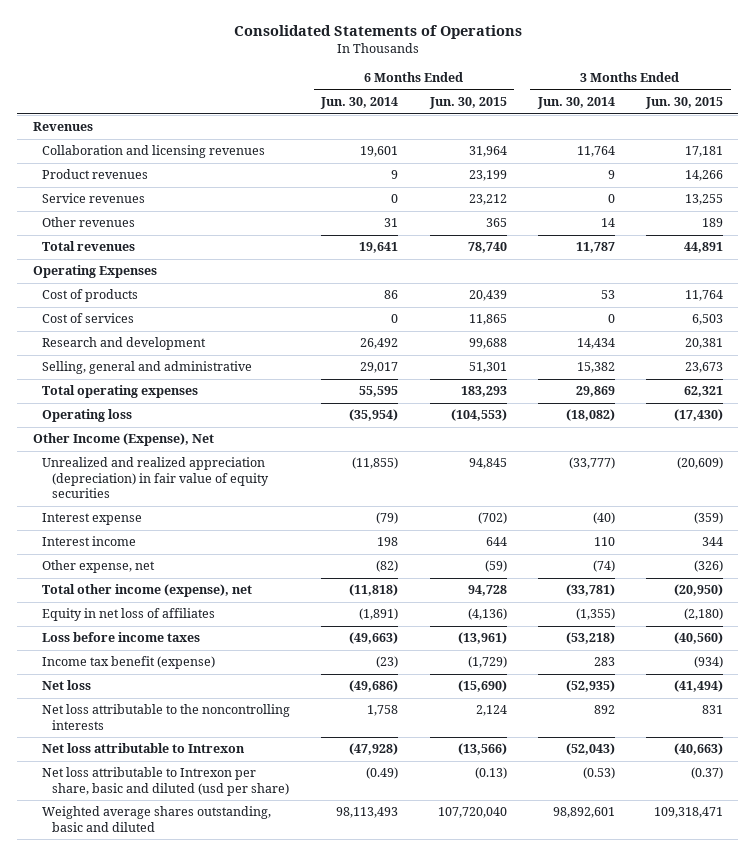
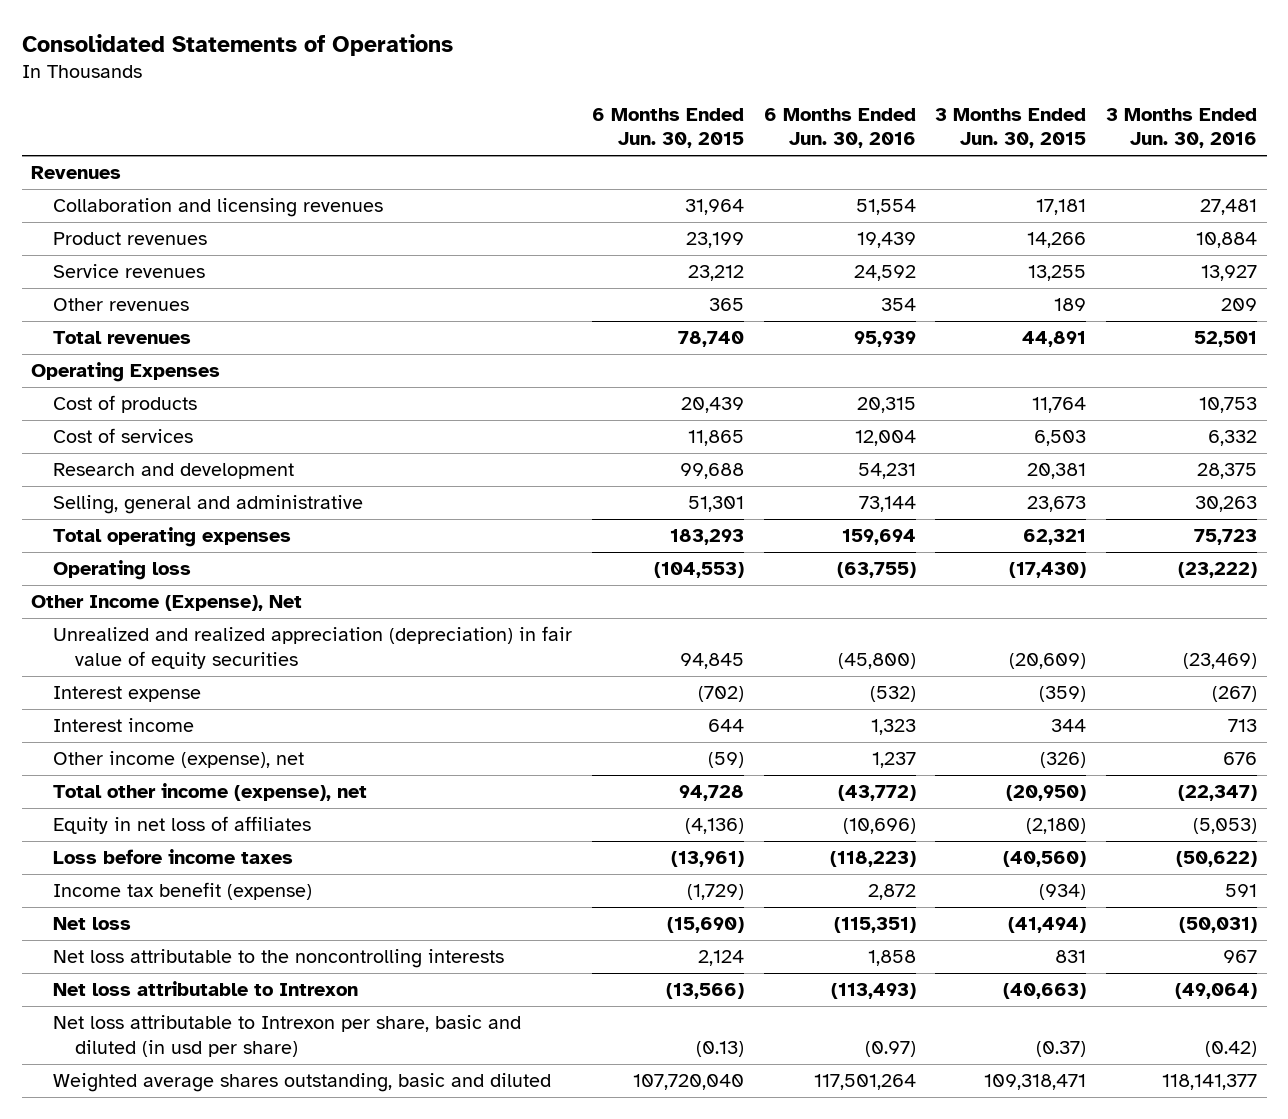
[320,97,399,110] Jun. 30, 2014 -> none
[536,97,615,110] Jun. 30, 2014 -> none
none -> [763,107,916,149] 6 Months Ended Jun. 30, 2016
none -> [1105,107,1257,149] 3 Months Ended Jun. 30, 2016
[42,560,156,574] Other expense, net -> [53,751,305,769] Other income (expense), net
[42,767,290,796] Net loss attributable to Intrexon per share, basic and diluted (usd per share) -> [53,1015,522,1057] Net loss attributable to Intrexon per share, basic and diluted (in usd per share)

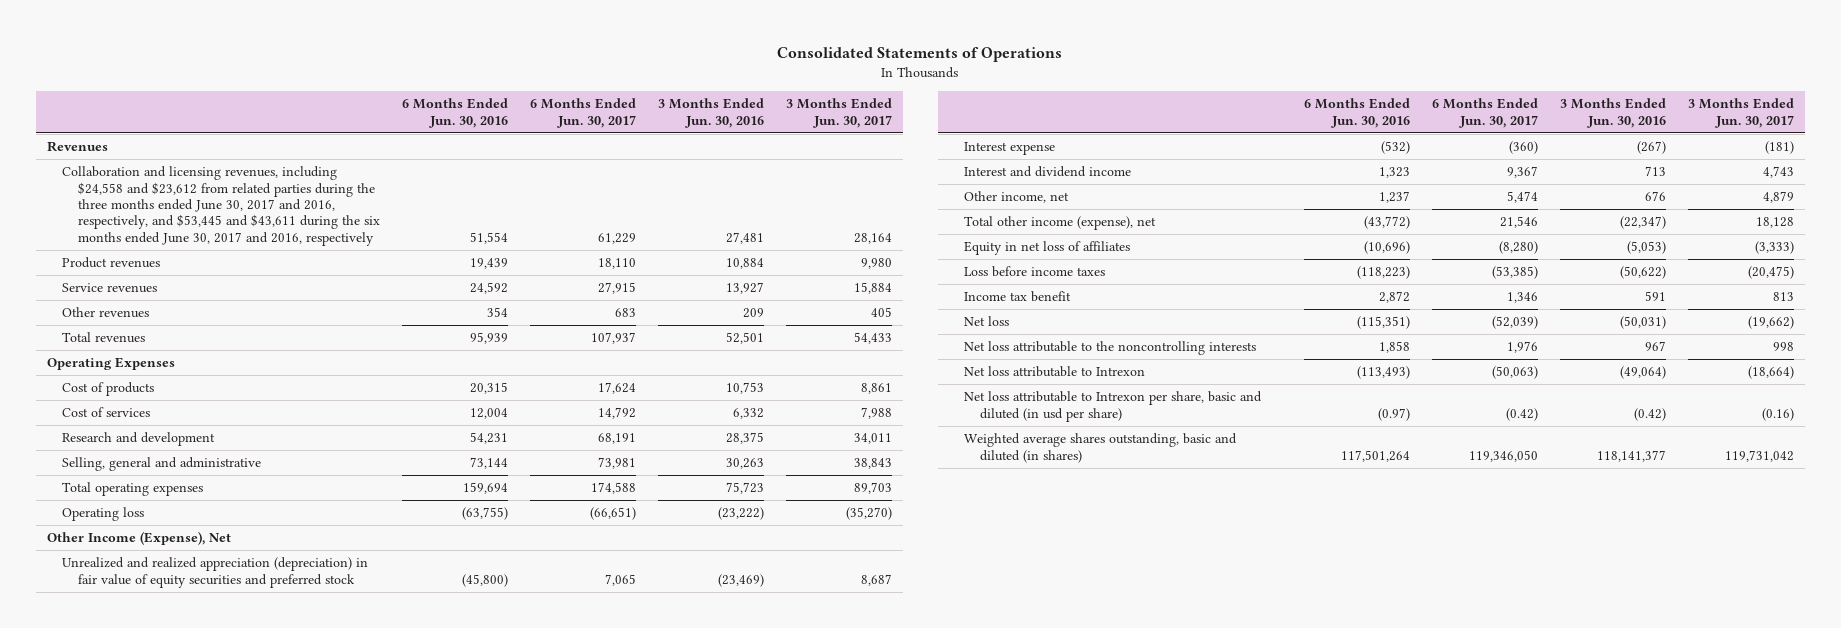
[591,107,744,149] 6 Months Ended Jun. 30, 2015 -> none
[935,107,1087,149] 3 Months Ended Jun. 30, 2015 -> none
none -> [529,98,636,128] 6 Months Ended Jun. 30, 2017
none -> [785,98,892,128] 3 Months Ended Jun. 30, 2017
[53,198,384,218] Collaboration and licensing revenues -> [62,166,380,246] Collaboration and licensing revenues, including $24,558 and $23,612 from related parties during the three months ended June 30, 2017 and 2016, respectively, and $53,445 and $43,611 during the six months ended June 30, 2017 and 2016, respectively
[53,626,573,669] Unrealized and realized appreciation (depreciation) in fair value of equity securities -> [62,557,369,588] Unrealized and realized appreciation (depreciation) in fair value of equity securities and preferred stock
[53,718,195,733] Interest income -> [964,166,1132,178] Interest and dividend income
[53,751,305,769] Other income (expense), net -> [964,191,1070,204] Other income, net
[53,882,313,901] Income tax benefit (expense) -> [964,291,1072,303] Income tax benefit
[53,1073,552,1093] Weighted average shares outstanding, basic and diluted -> [964,433,1238,463] Weighted average shares outstanding, basic and diluted (in shares)

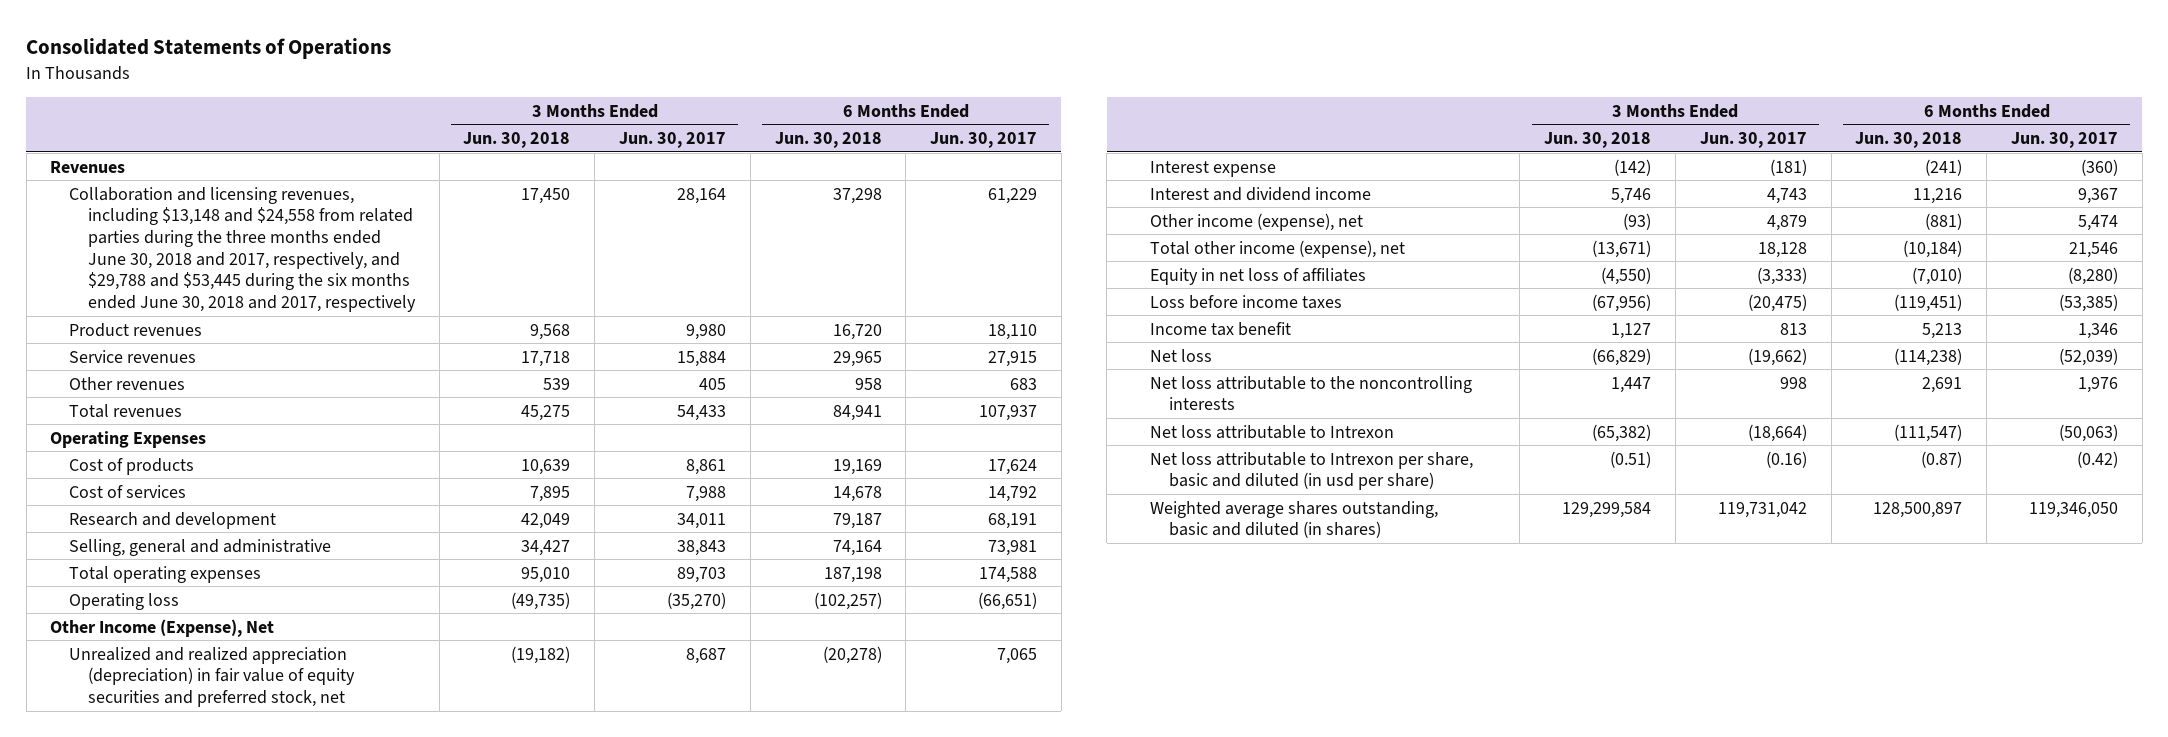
[401,98,508,128] 6 Months Ended Jun. 30, 2016 -> none
[657,98,764,128] 3 Months Ended Jun. 30, 2016 -> none
none -> [463,132,571,149] Jun. 30, 2018
none -> [774,132,882,149] Jun. 30, 2018
[62,166,380,246] Collaboration and licensing revenues, including $24,558 and $23,612 from related parties during the three months ended June 30, 2017 and 2016, respectively, and $53,445 and $43,611 during the six months ended June 30, 2017 and 2016, respectively -> [69,186,416,312] Collaboration and licensing revenues, including $13,148 and $24,558 from related parties during the three months ended June 30, 2018 and 2017, respectively, and $29,788 and $53,445 during the six months ended June 30, 2018 and 2017, respectively
[62,557,369,588] Unrealized and realized appreciation (depreciation) in fair value of equity securities and preferred stock -> [69,646,355,707] Unrealized and realized appreciation (depreciation) in fair value of equity securities and preferred stock, net
[964,191,1070,204] Other income, net -> [1149,212,1363,231] Other income (expense), net

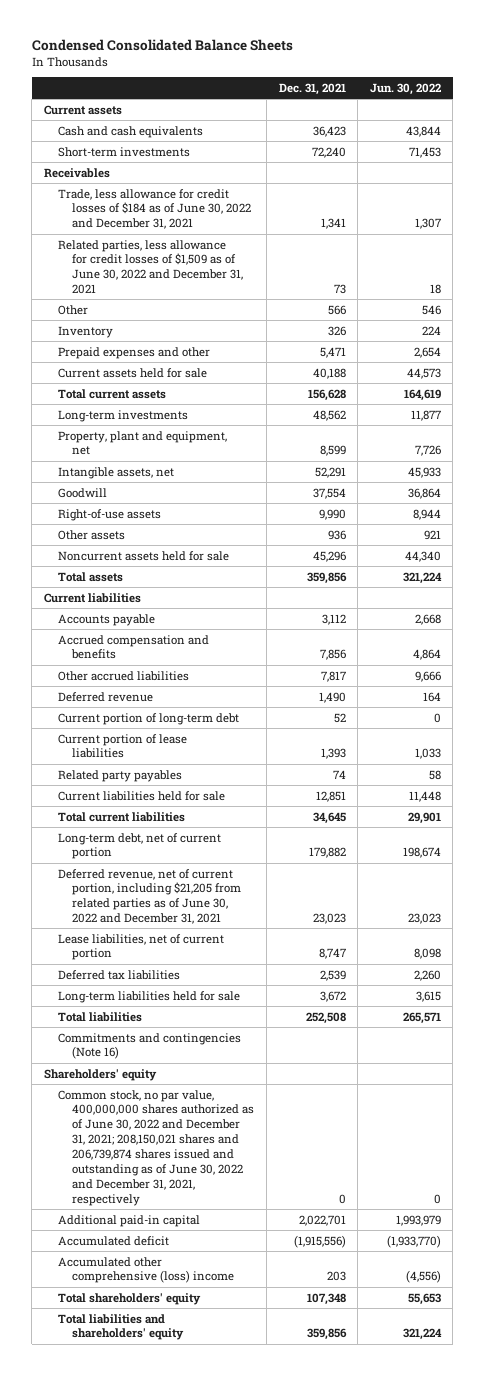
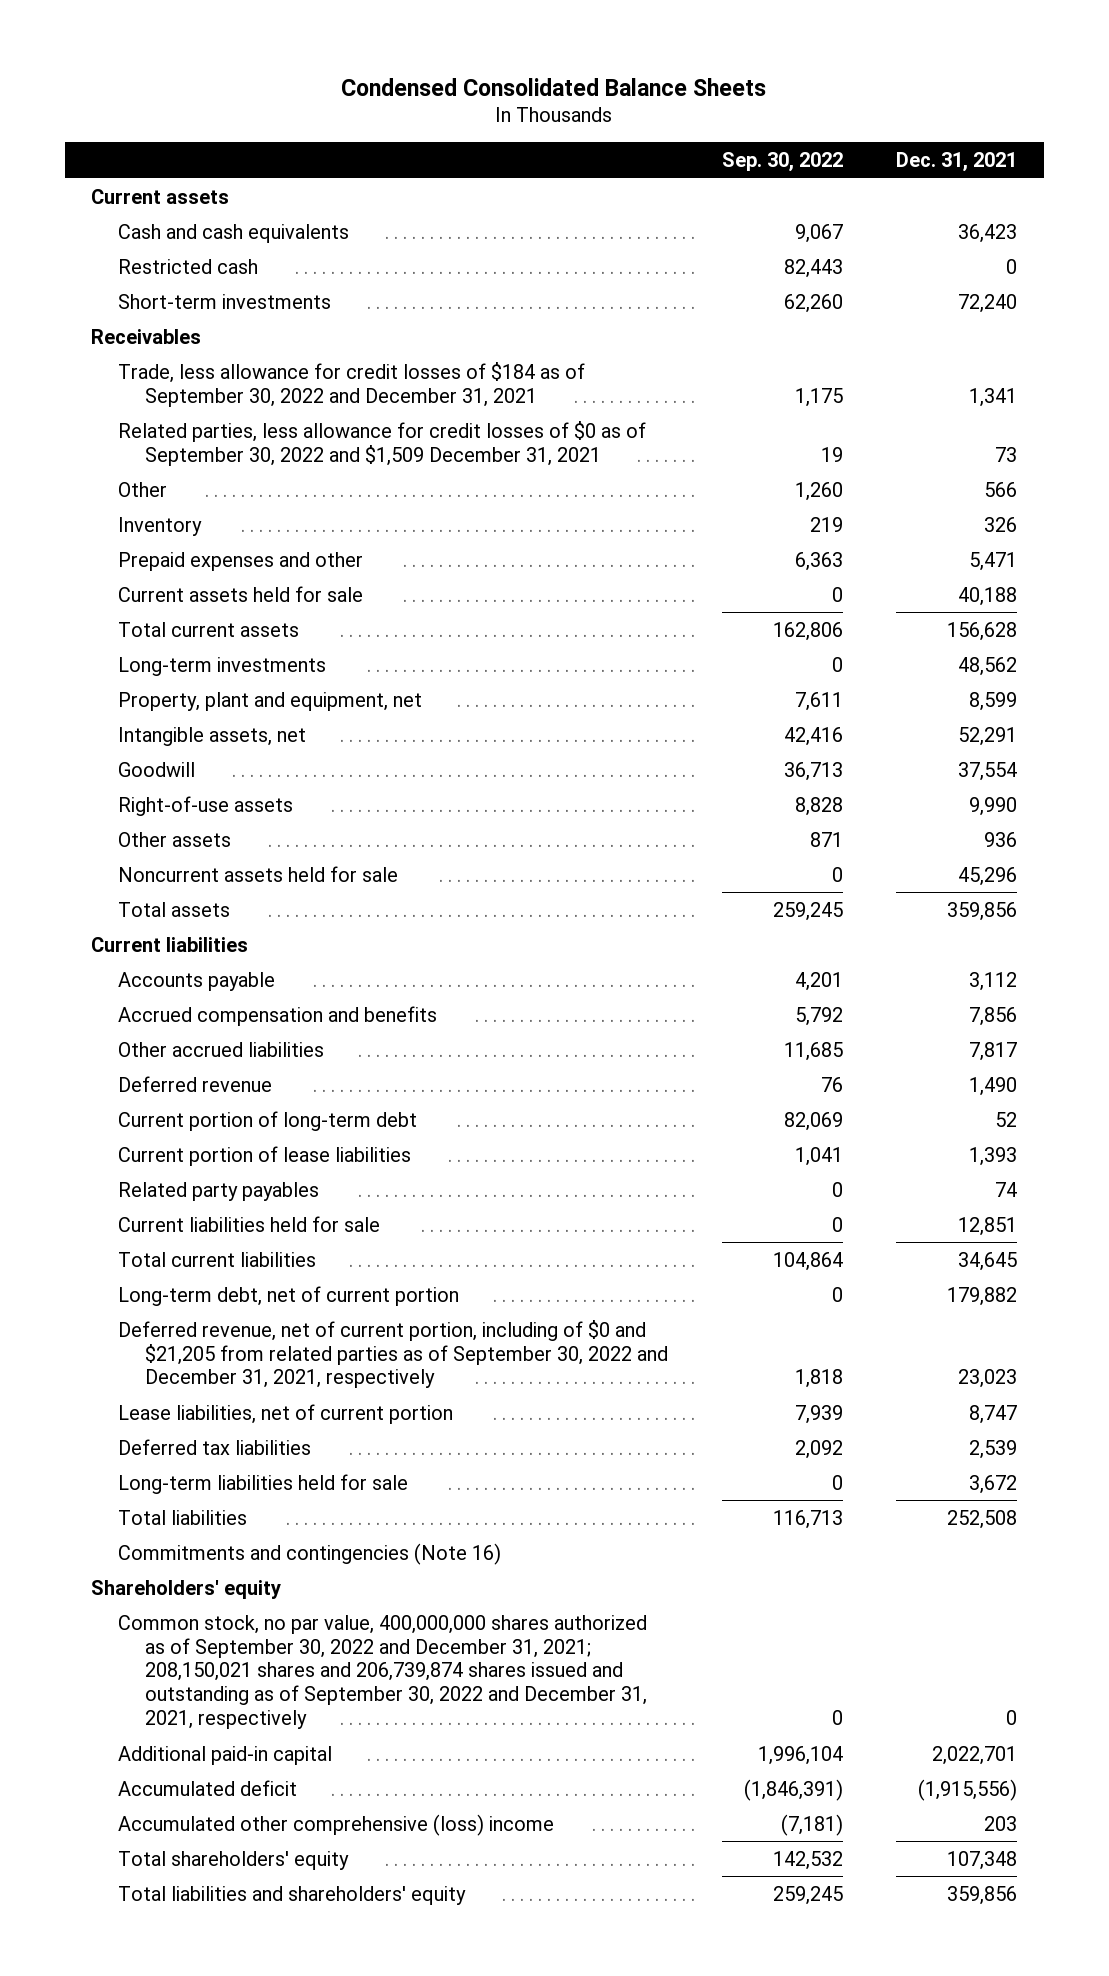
[369,82,441,95] Jun. 30, 2022 -> none
none -> [721,152,843,173] Sep. 30, 2022
none -> [118,258,259,274] Restricted cash
[58,188,252,230] Trade, less allowance for credit losses of $184 as of June 30, 2022 and December 31, 2021 -> [118,361,586,407] Trade, less allowance for credit losses of $184 as of September 30, 2022 and December 31, 2021
[58,239,244,295] Related parties, less allowance for credit losses of $1,509 as of June 30, 2022 and December 31, 2021 -> [118,420,647,466] Related parties, less allowance for credit losses of $0 as of September 30, 2022 and $1,509 December 31, 2021
[58,868,242,925] Deferred revenue, net of current portion, including $21,205 from related parties as of June 30, 2022 and December 31, 2021 -> [118,1319,669,1389] Deferred revenue, net of current portion, including of $0 and $21,205 from related parties as of September 30, 2022 and December 31, 2021, respectively
[58,1089,255,1206] Common stock, no par value, 400,000,000 shares authorized as of June 30, 2022 and December 31, 2021; 208,150,021 shares and 206,739,874 shares issued and outstanding as of June 30, 2022 and December 31, 2021, respectively -> [118,1614,648,1730] Common stock, no par value, 400,000,000 shares authorized as of September 30, 2022 and December 31, 2021; 208,150,021 shares and 206,739,874 shares issued and outstanding as of September 30, 2022 and December 31, 2021, respectively

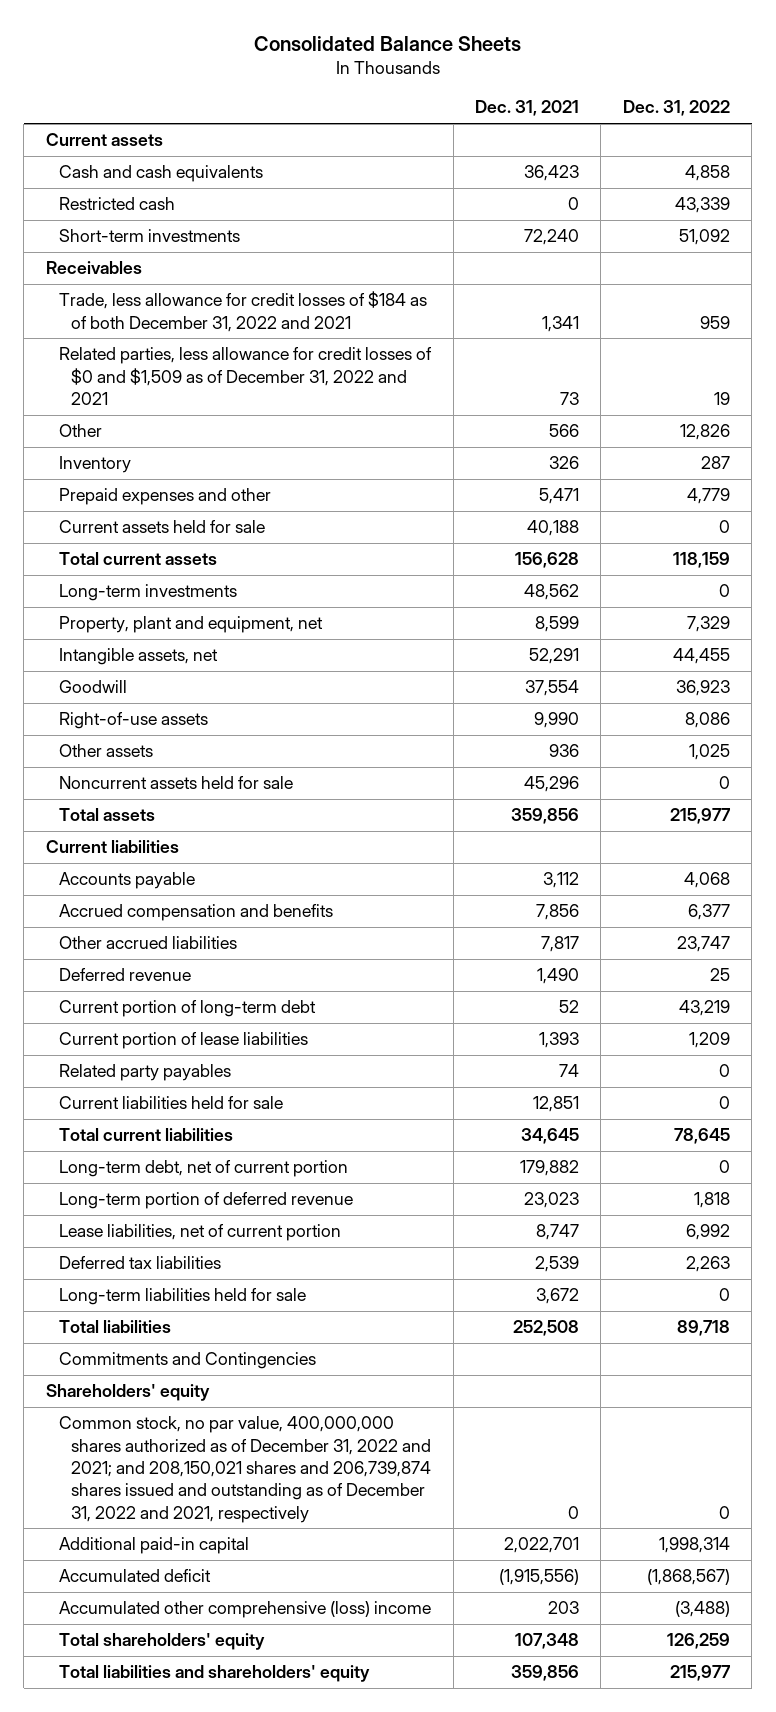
[341,77,767,96] Condensed Consolidated Balance Sheets -> [253,35,521,51] Consolidated Balance Sheets
[721,152,843,173] Sep. 30, 2022 -> none
none -> [622,100,730,117] Dec. 31, 2022
[118,361,586,407] Trade, less allowance for credit losses of $184 as of September 30, 2022 and December 31, 2021 -> [58,291,427,332] Trade, less allowance for credit losses of $184 as of both December 31, 2022 and 2021
[118,420,647,466] Related parties, less allowance for credit losses of $0 as of September 30, 2022 and $1,509 December 31, 2021 -> [58,347,432,405] Related parties, less allowance for credit losses of $0 and $1,509 as of December 31, 2022 and 2021
[118,1319,669,1389] Deferred revenue, net of current portion, including of $0 and $21,205 from related parties as of September 30, 2022 and December 31, 2021, respectively -> [58,1192,353,1210] Long-term portion of deferred revenue
[118,1542,502,1565] Commitments and contingencies (Note 16) -> [58,1352,316,1370] Commitments and Contingencies
[118,1614,648,1730] Common stock, no par value, 400,000,000 shares authorized as of September 30, 2022 and December 31, 2021; 208,150,021 shares and 206,739,874 shares issued and outstanding as of September 30, 2022 and December 31, 2021, respectively -> [58,1416,432,1523] Common stock, no par value, 400,000,000 shares authorized as of December 31, 2022 and 2021; and 208,150,021 shares and 206,739,874 shares issued and outstanding as of December 31, 2022 and 2021, respectively

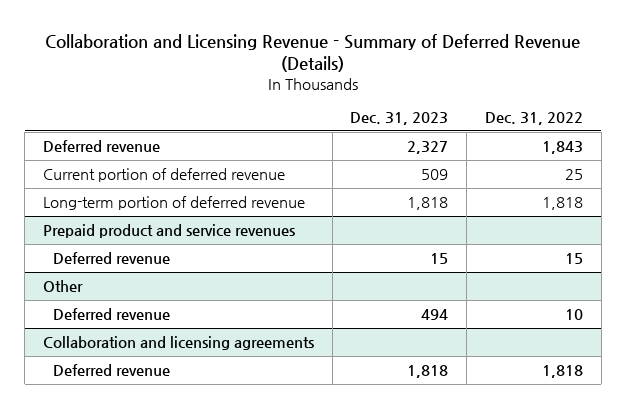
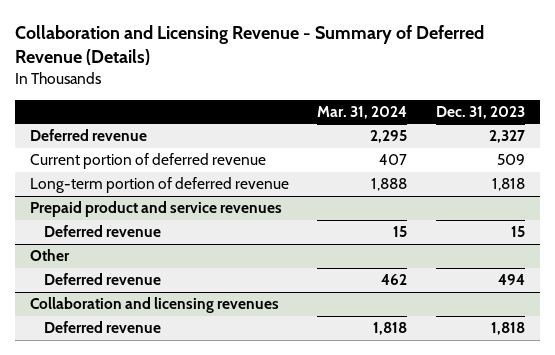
[484,112,583,126] Dec. 31, 2022 -> none
none -> [317,105,408,119] Mar. 31, 2024
[42,335,314,350] Collaboration and licensing agreements -> [29,297,279,314] Collaboration and licensing revenues

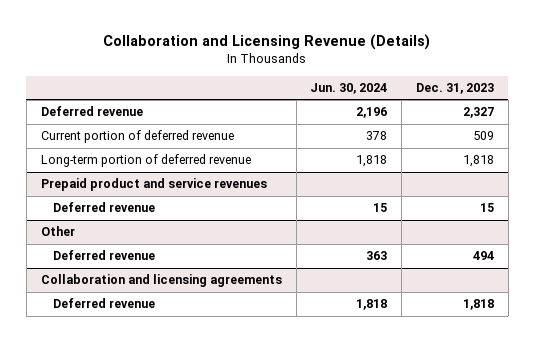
[15,25,485,66] Collaboration and Licensing Revenue - Summary of Deferred Revenue (Details) -> [103,34,431,51] Collaboration and Licensing Revenue (Details)
[317,105,408,119] Mar. 31, 2024 -> none
none -> [310,82,388,94] Jun. 30, 2024
[29,297,279,314] Collaboration and licensing revenues -> [40,274,282,288] Collaboration and licensing agreements

